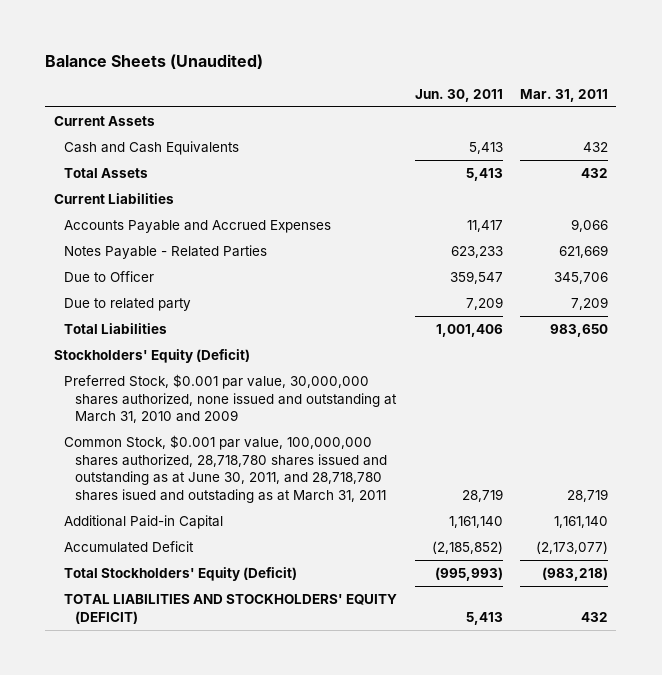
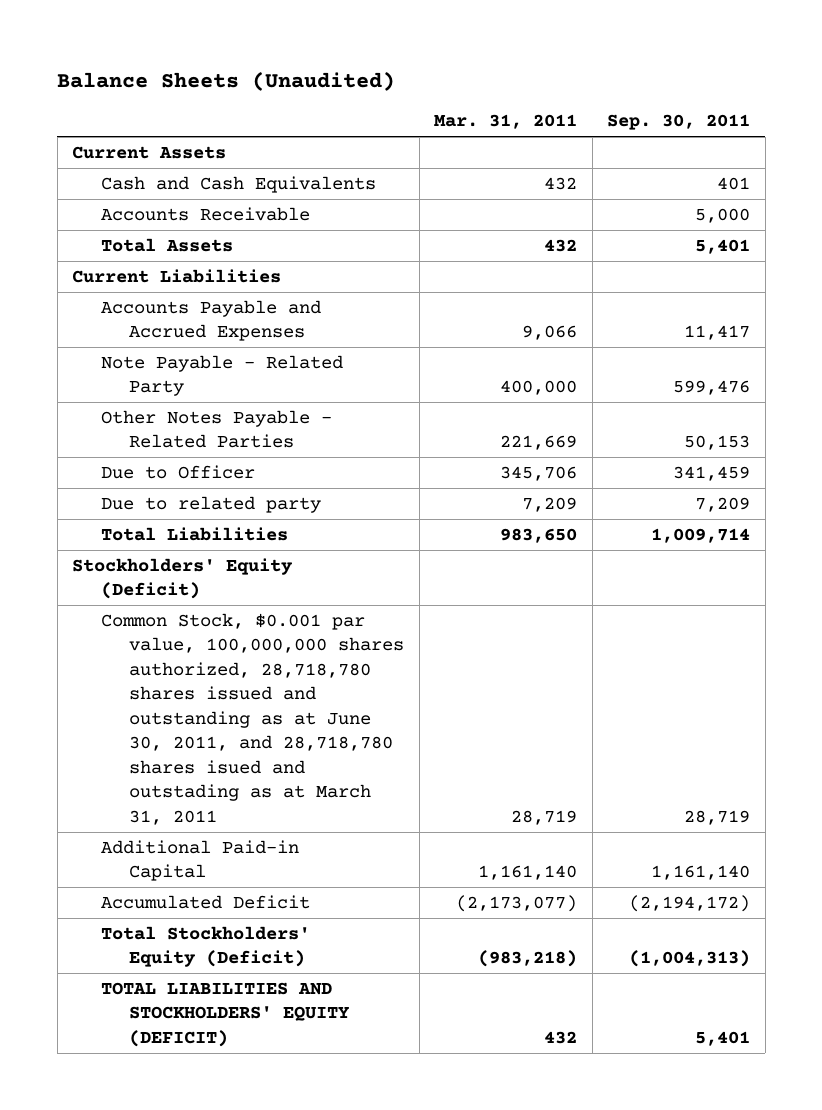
[414,88,503,102] Jun. 30, 2011 -> none
none -> [607,114,751,131] Sep. 30, 2011
none -> [100,206,310,221] Accounts Receivable
[64,245,268,260] Notes Payable - Related Parties -> [100,354,343,397] Note Payable - Related Party
[558,245,608,259] 621,669 -> [500,380,578,396] 400,000
none -> [100,409,332,449] Other Notes Payable - Related Parties
[64,374,397,424] Preferred Stock, $0.001 par value, 30,000,000 shares authorized, none issued and outstanding at March 31, 2010 and 2009 -> none

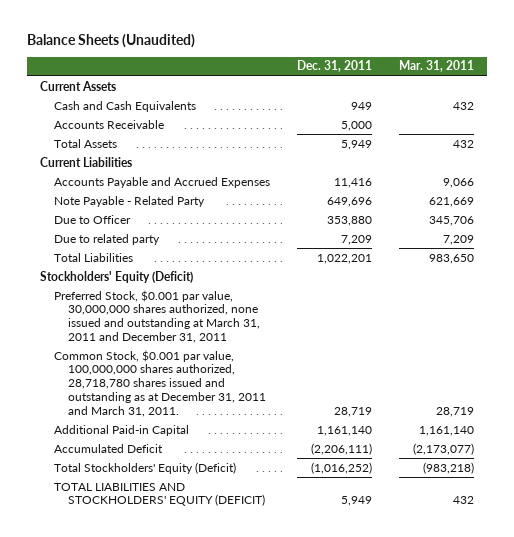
[607,114,751,131] Sep. 30, 2011 -> none
none -> [296,60,372,73] Dec. 31, 2011
[100,409,332,449] Other Notes Payable - Related Parties -> none
[500,380,578,396] 400,000 -> [428,196,474,207] 621,669
none -> [53,289,260,343] Preferred Stock, $0.001 par value, 30,000,000 shares authorized, none issued and outstanding at March 31, 2011 and December 31, 2011
[100,612,405,825] Common Stock, $0.001 par value, 100,000,000 shares authorized, 28,718,780 shares issued and outstanding as at June 30, 2011, and 28,718,780 shares isued and outstading as at March 31, 2011 -> [53,349,266,417] Common Stock, $0.001 par value, 100,000,000 shares authorized, 28,718,780 shares issued and outstanding as at December 31, 2011 and March 31, 2011.

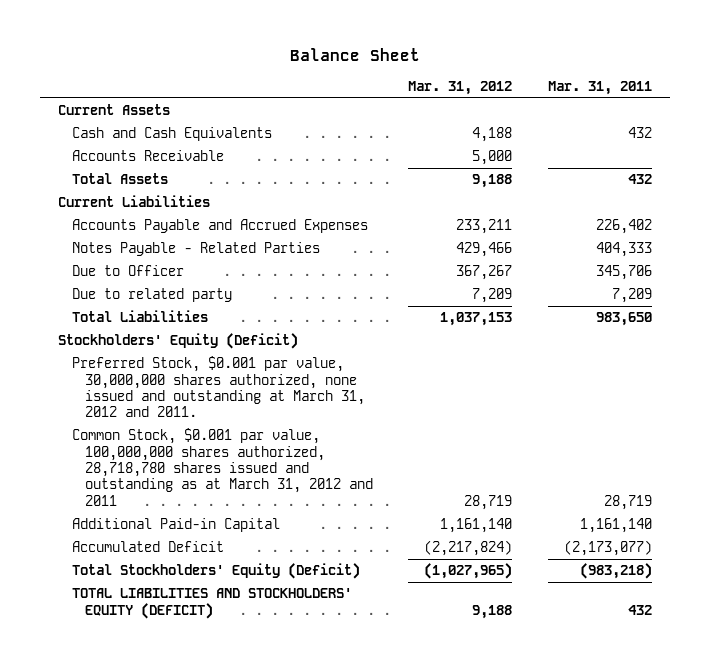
[26,33,195,48] Balance Sheets (Unaudited) -> [290,48,421,62] Balance Sheet
[296,60,372,73] Dec. 31, 2011 -> none
none -> [408,80,513,95] Mar. 31, 2012
[442,177,474,188] 9,066 -> [595,219,652,235] 226,402
[53,195,205,207] Note Payable - Related Party -> [71,242,320,257] Notes Payable - Related Parties
[428,196,474,207] 621,669 -> [595,242,652,258] 404,333
[53,289,260,343] Preferred Stock, $0.001 par value, 30,000,000 shares authorized, none issued and outstanding at March 31, 2011 and December 31, 2011 -> [71,356,365,418] Preferred Stock, $0.001 par value, 30,000,000 shares authorized, none issued and outstanding at March 31, 2012 and 2011.
[53,349,266,417] Common Stock, $0.001 par value, 100,000,000 shares authorized, 28,718,780 shares issued and outstanding as at December 31, 2011 and March 31, 2011. -> [71,428,373,506] Common Stock, $0.001 par value, 100,000,000 shares authorized, 28,718,780 shares issued and outstanding as at March 31, 2012 and 2011

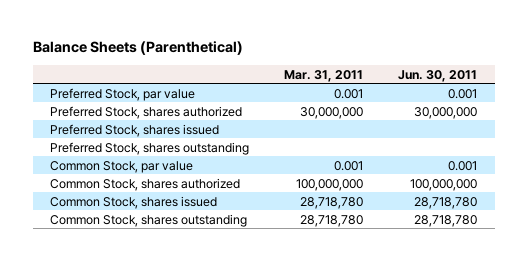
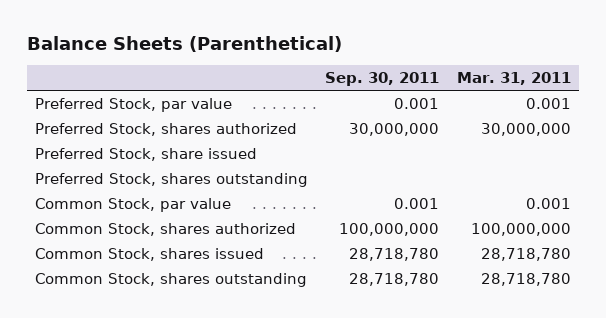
[398,69,478,82] Jun. 30, 2011 -> none
none -> [325,72,440,87] Sep. 30, 2011
[50,123,220,137] Preferred Stock, shares issued -> [35,148,258,162] Preferred Stock, share issued

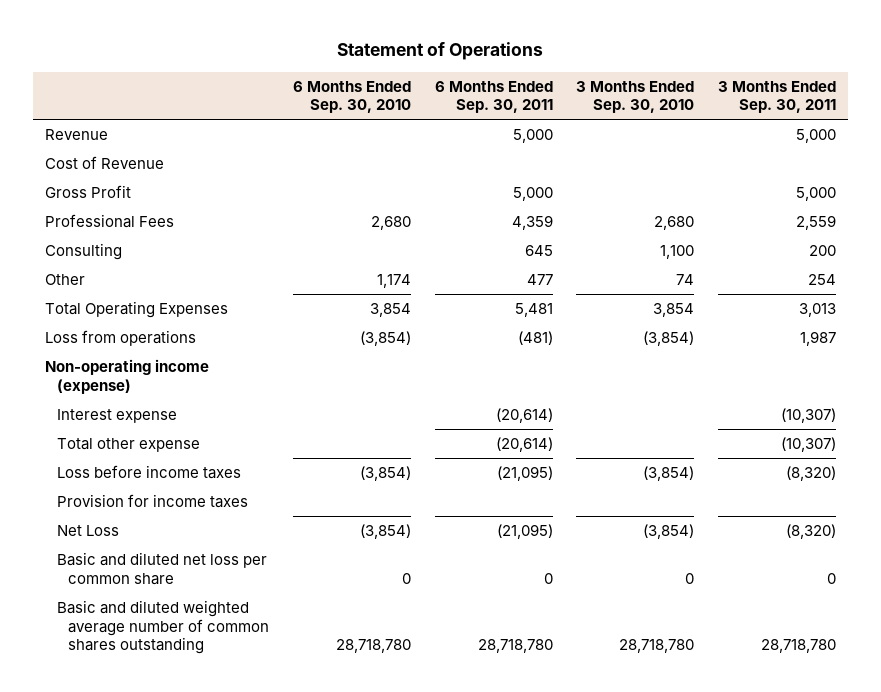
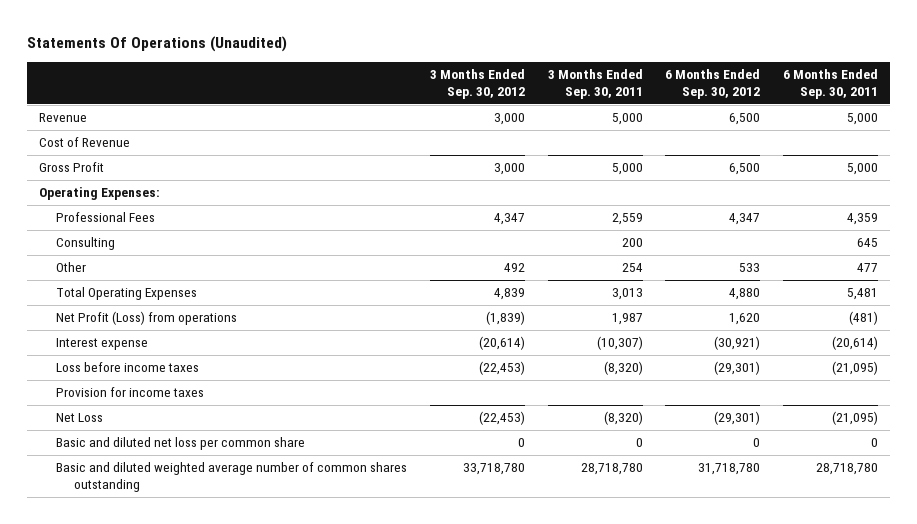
[337,42,544,61] Statement of Operations -> [27,36,288,53] Statements Of Operations (Unaudited)
[293,80,412,114] 6 Months Ended Sep. 30, 2010 -> none
[576,80,695,114] 3 Months Ended Sep. 30, 2010 -> none
none -> [430,69,526,100] 3 Months Ended Sep. 30, 2012
none -> [665,69,761,100] 6 Months Ended Sep. 30, 2012
none -> [38,187,160,201] Operating Expenses:
[44,359,209,394] Non-operating income (expense) -> none
[44,330,196,347] Loss from operations -> [56,311,238,326] Net Profit (Loss) from operations
[56,438,200,453] Total other expense -> none

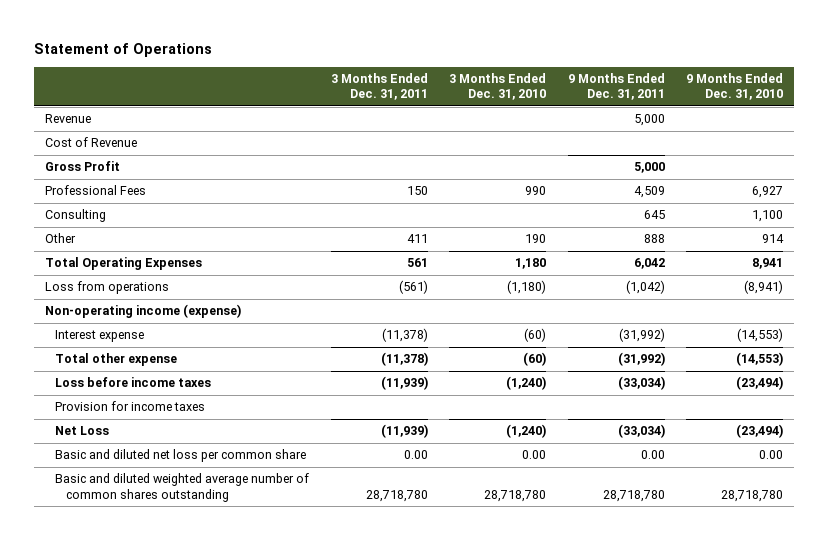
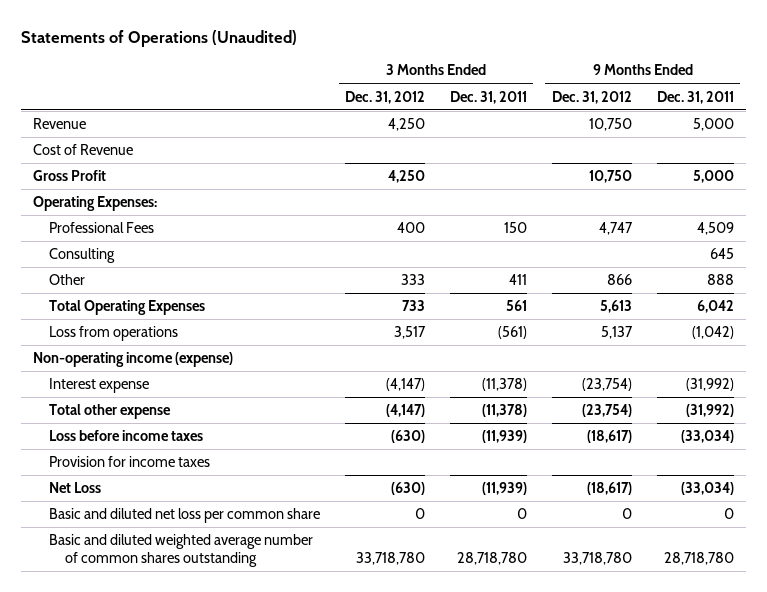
[34,42,213,57] Statement of Operations -> [20,29,297,47] Statements of Operations (Unaudited)
[449,73,547,101] 3 Months Ended Dec. 31, 2010 -> none
[685,73,783,101] 9 Months Ended Dec. 31, 2010 -> none
none -> [344,90,425,104] Dec. 31, 2012
none -> [551,90,632,104] Dec. 31, 2012
none -> [32,196,157,212] Operating Expenses:
[403,450,428,460] 0.00 -> [516,508,527,520] 0
[640,450,665,460] 0.00 -> [723,508,734,520] 0

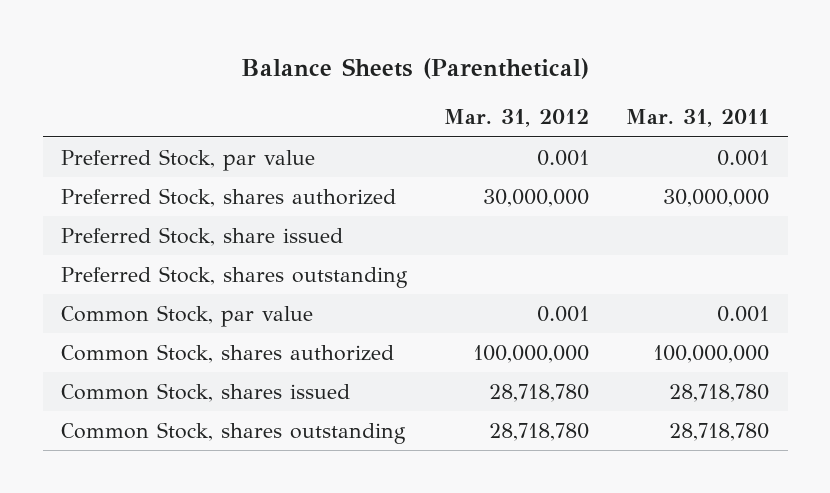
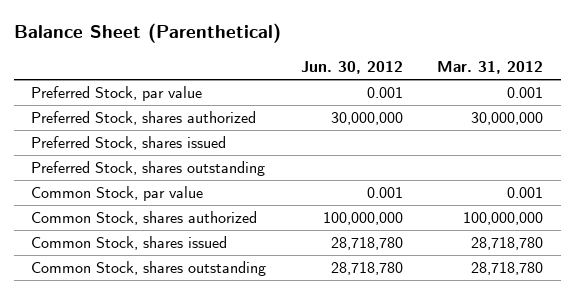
[241,57,590,79] Balance Sheets (Parenthetical) -> [13,23,281,44] Balance Sheet (Parenthetical)
[626,109,770,128] Mar. 31, 2011 -> none
none -> [300,61,403,75] Jun. 30, 2012
[61,226,344,246] Preferred Stock, share issued -> [30,136,226,151] Preferred Stock, shares issued

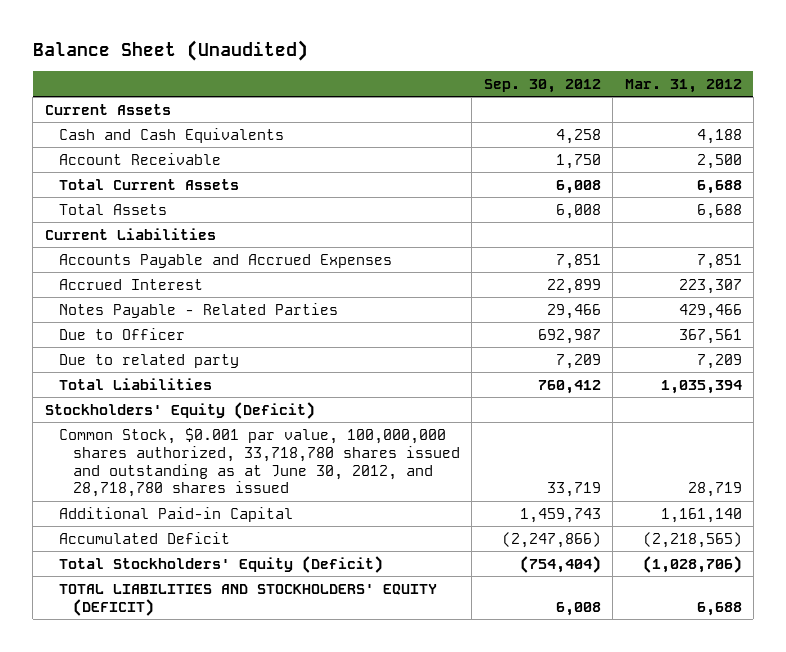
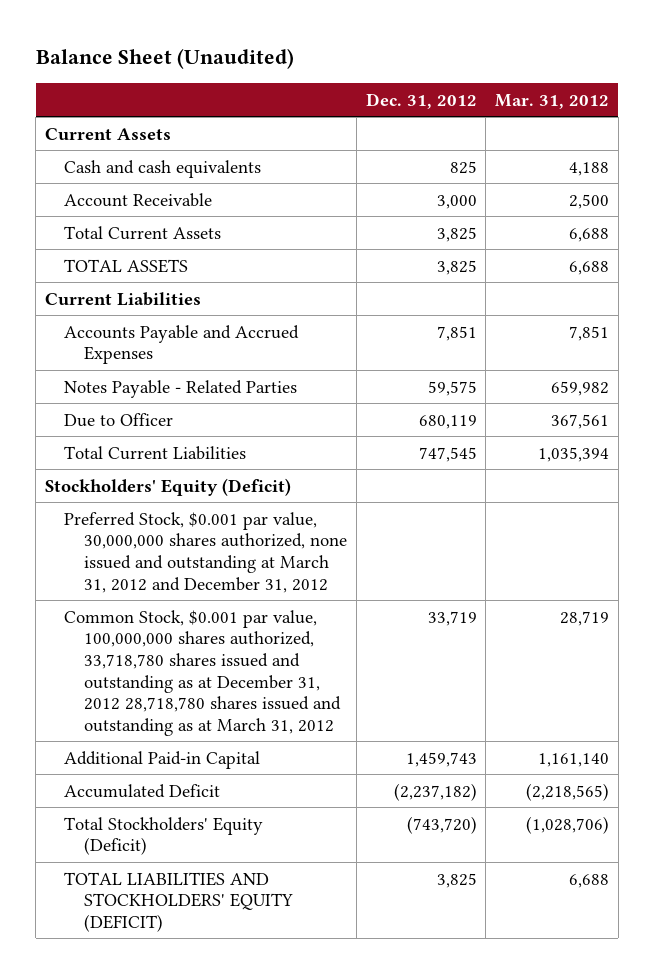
[483,78,601,93] Sep. 30, 2012 -> none
none -> [365,92,477,109] Dec. 31, 2012
[58,127,284,143] Cash and Cash Equivalents -> [64,159,262,178] Cash and cash equivalents
[58,203,167,215] Total Assets -> [64,258,189,273] TOTAL ASSETS
[58,278,203,290] Accrued Interest -> none
[678,303,742,319] 429,466 -> [551,380,610,396] 659,982
[58,353,239,368] Due to related party -> none
[58,377,212,390] Total Liabilities -> [64,445,247,460] Total Current Liabilities
none -> [64,511,347,593] Preferred Stock, $0.001 par value, 30,000,000 shares authorized, none issued and outstanding at March 31, 2012 and December 31, 2012
[58,427,461,498] Common Stock, $0.001 par value, 100,000,000 shares authorized, 33,718,780 shares issued and outstanding as at June 30, 2012, and 28,718,780 shares issued -> [64,609,341,736] Common Stock, $0.001 par value, 100,000,000 shares authorized, 33,718,780 shares issued and outstanding as at December 31, 2012 28,718,780 shares issued and outstanding as at March 31, 2012

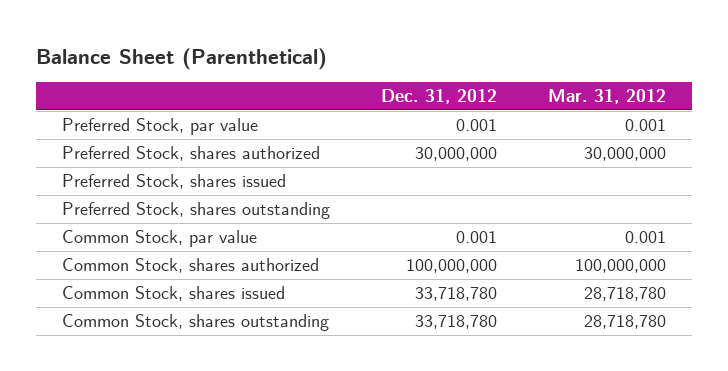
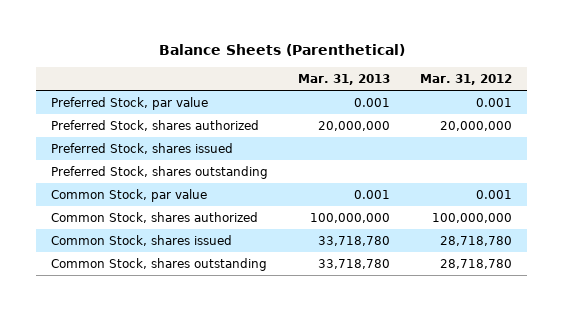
[36,48,328,71] Balance Sheet (Parenthetical) -> [158,44,405,57] Balance Sheets (Parenthetical)
[380,89,497,105] Dec. 31, 2012 -> none
none -> [298,74,391,86] Mar. 31, 2013
[584,147,667,162] 30,000,000 -> [439,121,512,132] 20,000,000

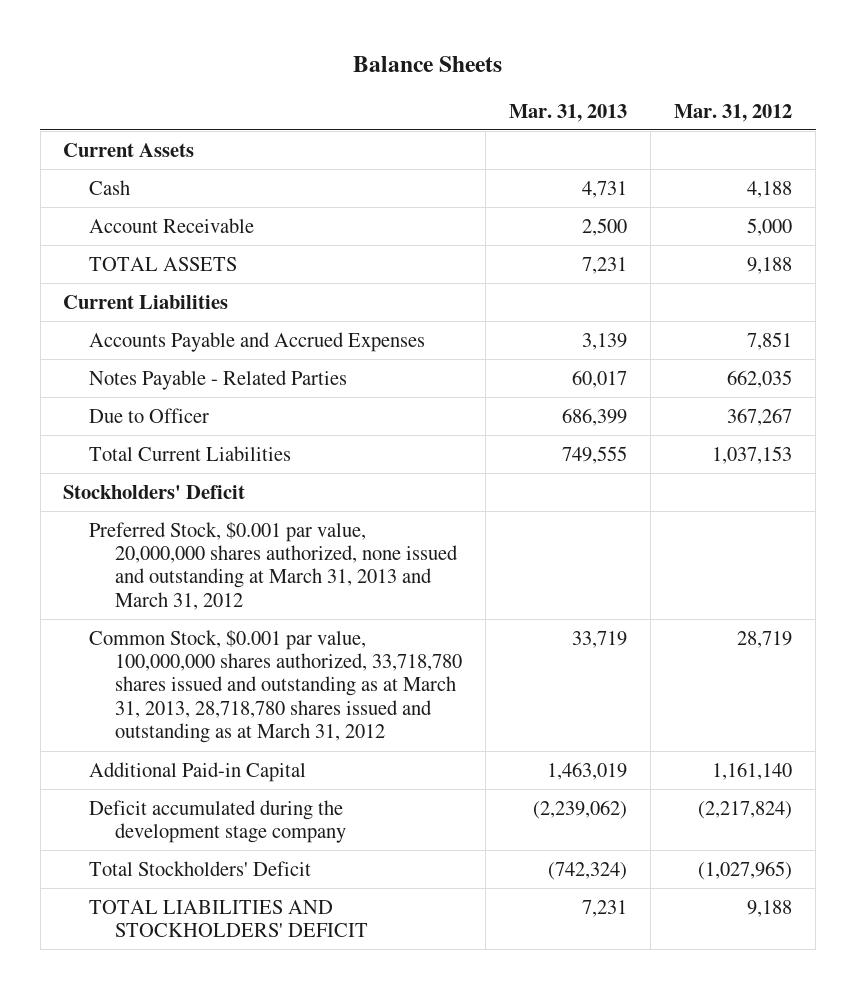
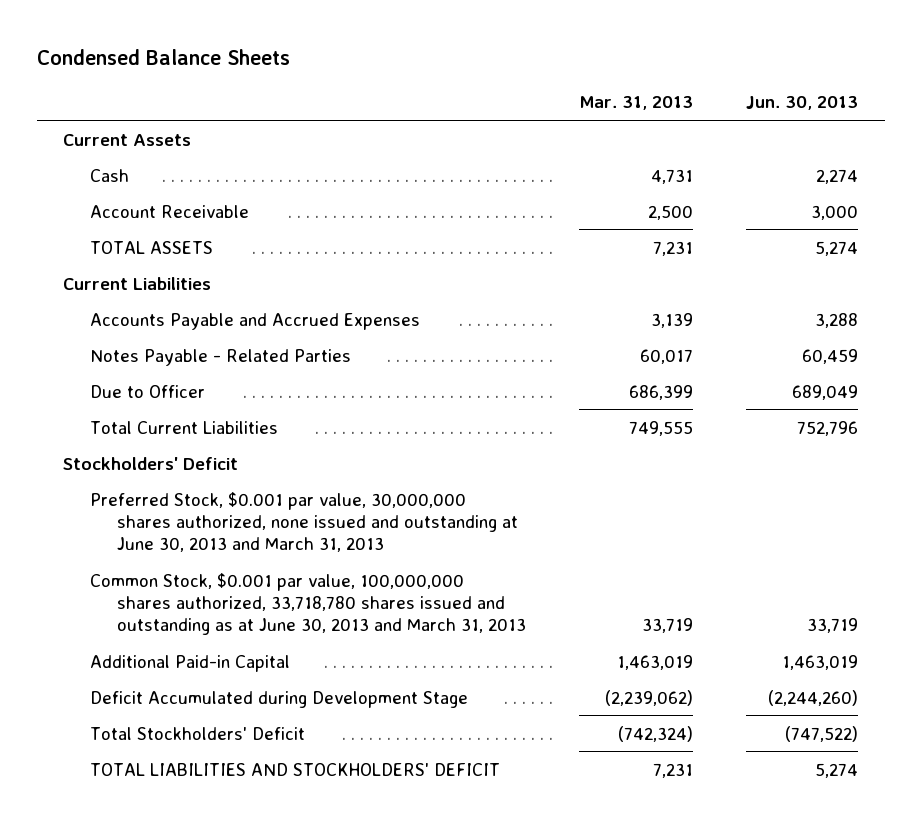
[352,55,502,72] Balance Sheets -> [36,49,290,66] Condensed Balance Sheets
[674,103,793,122] Mar. 31, 2012 -> none
none -> [746,96,859,111] Jun. 30, 2013
[89,521,459,610] Preferred Stock, $0.001 par value, 20,000,000 shares authorized, none issued and outstanding at March 31, 2013 and March 31, 2012 -> [90,491,519,552] Preferred Stock, $0.001 par value, 30,000,000 shares authorized, none issued and outstanding at June 30, 2013 and March 31, 2013
[89,629,463,744] Common Stock, $0.001 par value, 100,000,000 shares authorized, 33,718,780 shares issued and outstanding as at March 31, 2013, 28,718,780 shares issued and outstanding as at March 31, 2012 -> [90,572,527,635] Common Stock, $0.001 par value, 100,000,000 shares authorized, 33,718,780 shares issued and outstanding as at June 30, 2013 and March 31, 2013
[89,799,347,844] Deficit accumulated during the development stage company -> [90,690,469,708] Deficit Accumulated during Development Stage

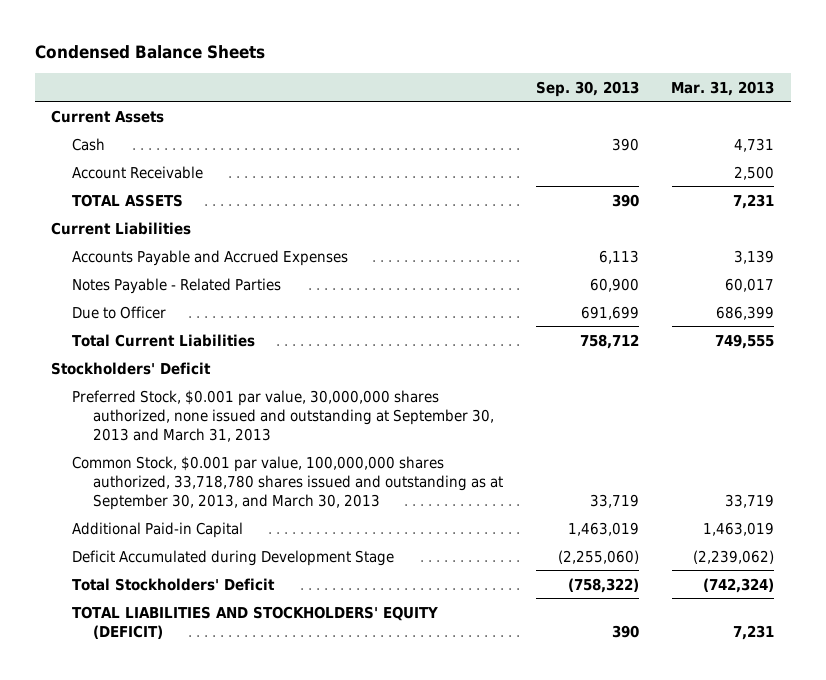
[746,96,859,111] Jun. 30, 2013 -> none
none -> [535,80,639,97] Sep. 30, 2013
[90,491,519,552] Preferred Stock, $0.001 par value, 30,000,000 shares authorized, none issued and outstanding at June 30, 2013 and March 31, 2013 -> [72,389,495,442] Preferred Stock, $0.001 par value, 30,000,000 shares authorized, none issued and outstanding at September 30, 2013 and March 31, 2013
[90,572,527,635] Common Stock, $0.001 par value, 100,000,000 shares authorized, 33,718,780 shares issued and outstanding as at June 30, 2013 and March 31, 2013 -> [72,455,504,510] Common Stock, $0.001 par value, 100,000,000 shares authorized, 33,718,780 shares issued and outstanding as at September 30, 2013, and March 30, 2013
[90,762,501,776] TOTAL LIABILITIES AND STOCKHOLDERS' DEFICIT -> [72,605,439,639] TOTAL LIABILITIES AND STOCKHOLDERS' EQUITY (DEFICIT)

